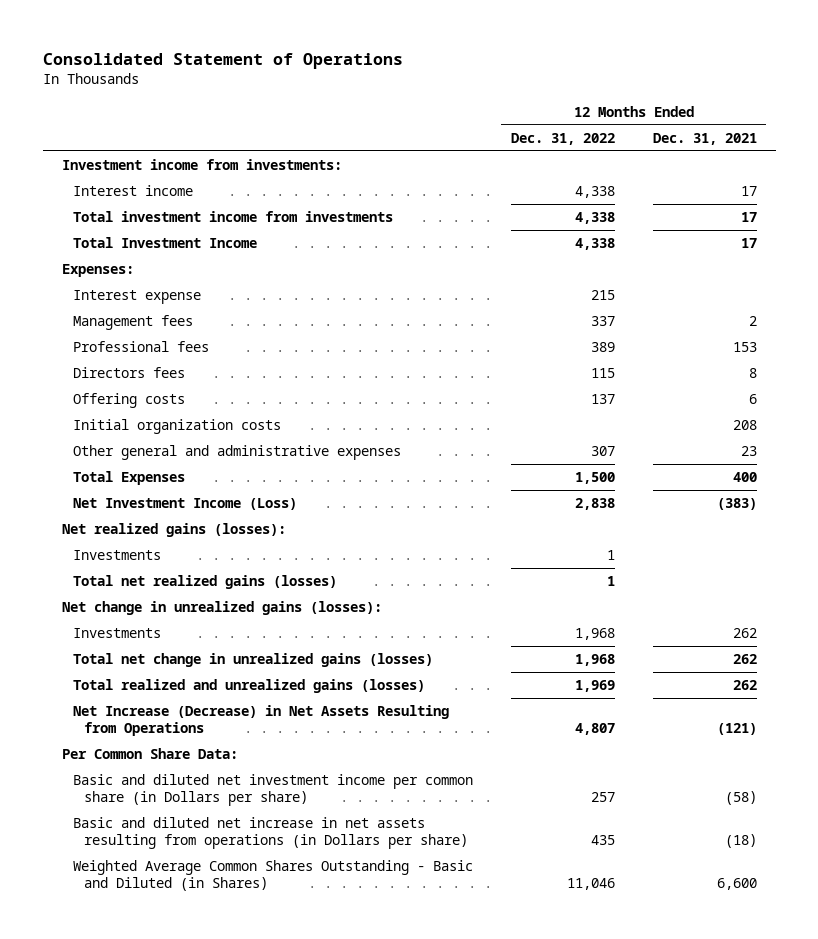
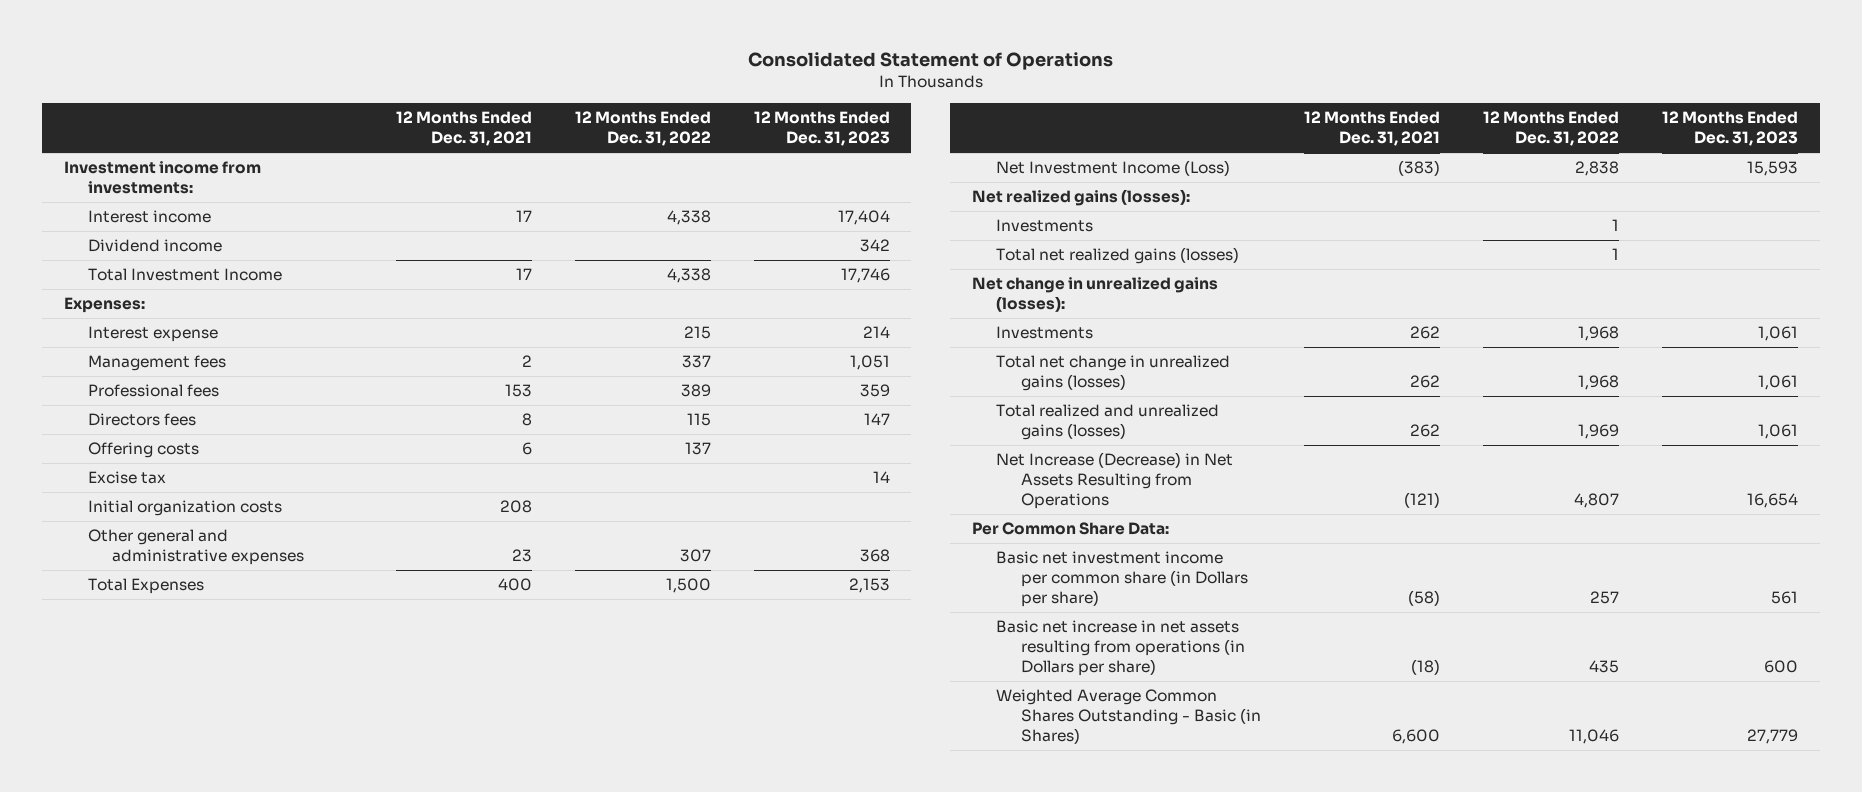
none -> [753,111,890,147] 12 Months Ended Dec. 31, 2023
[72,211,393,223] Total investment income from investments -> none
none -> [88,239,223,253] Dividend income
none -> [88,471,167,485] Excise tax
[72,774,473,806] Basic and diluted net investment income per common share (in Dollars per share) -> [996,551,1248,608] Basic net investment income per common share (in Dollars per share)
[72,817,468,849] Basic and diluted net increase in net assets resulting from operations (in Dollars per share) -> [996,620,1245,677] Basic net increase in net assets resulting from operations (in Dollars per share)
[72,860,473,891] Weighted Average Common Shares Outstanding - Basic and Diluted (in Shares) -> [996,689,1261,745] Weighted Average Common Shares Outstanding - Basic (in Shares)

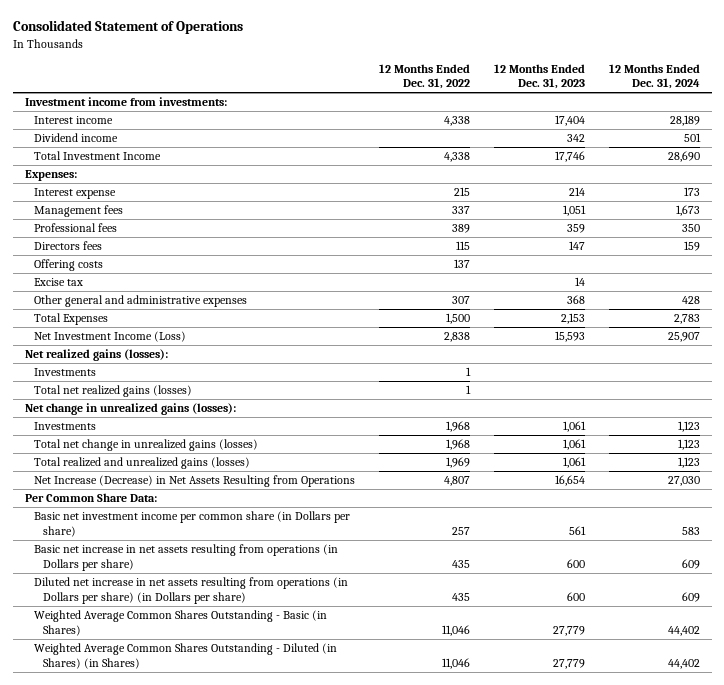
[395,111,532,147] 12 Months Ended Dec. 31, 2021 -> none
none -> [608,63,700,90] 12 Months Ended Dec. 31, 2024
[88,500,283,517] Initial organization costs -> none
none -> [33,577,348,604] Diluted net increase in net assets resulting from operations (in Dollars per share) (in Dollars per share)
none -> [33,643,337,669] Weighted Average Common Shares Outstanding - Diluted (in Shares) (in Shares)

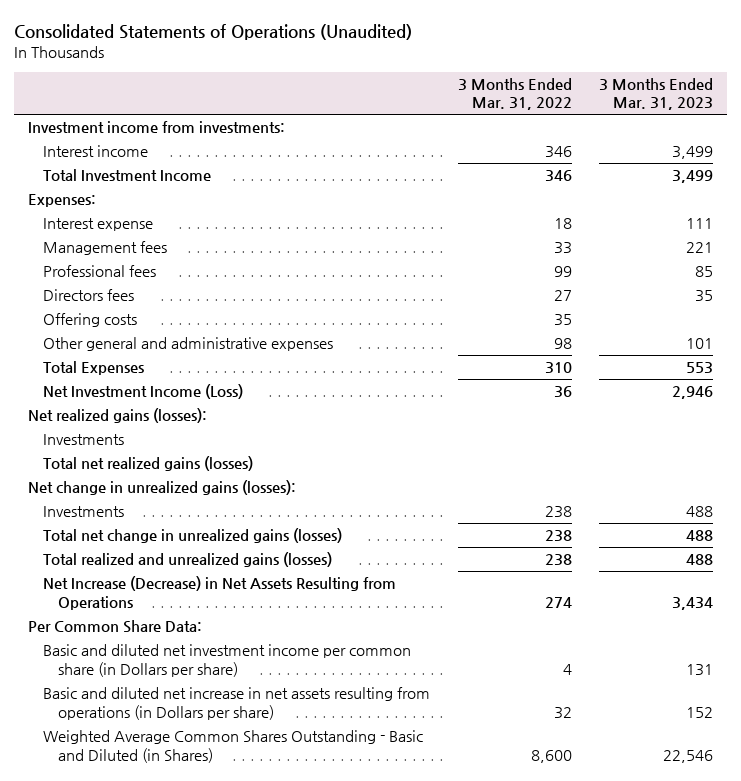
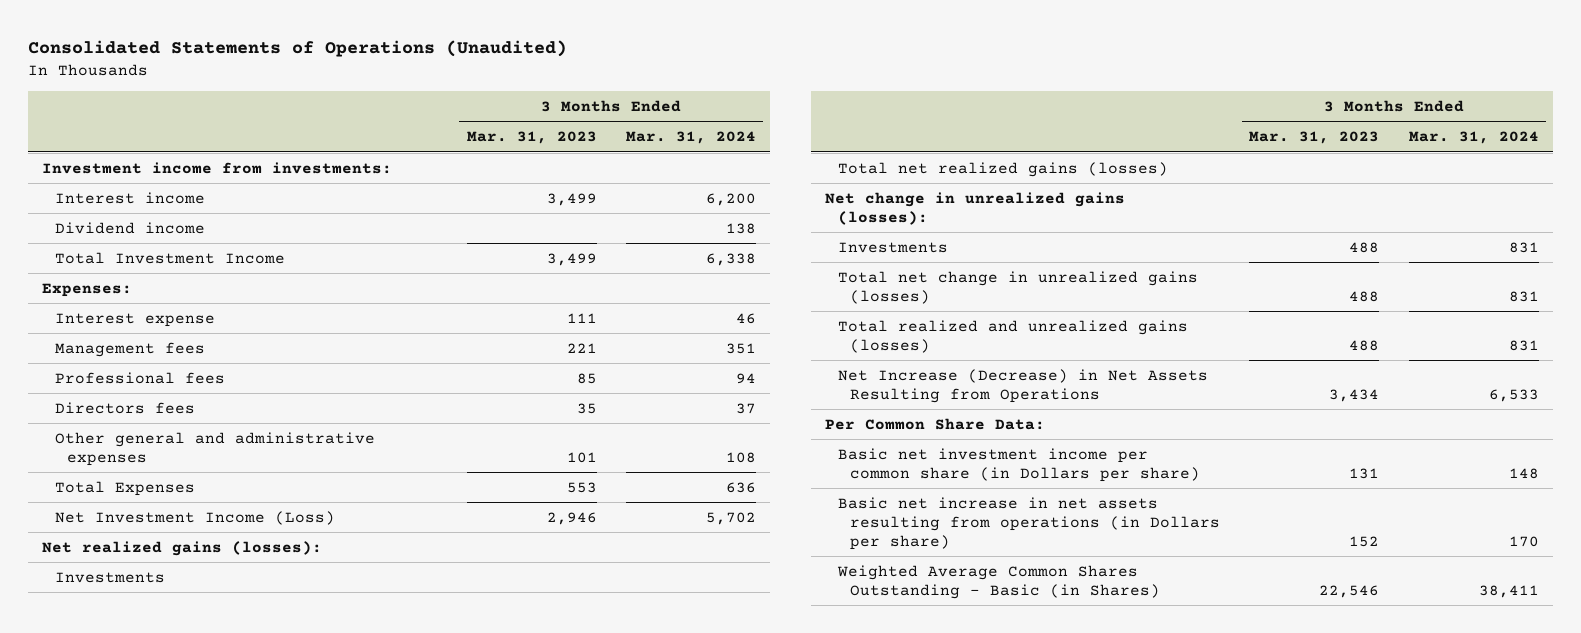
[457,77,572,111] 3 Months Ended Mar. 31, 2022 -> none
none -> [625,131,756,145] Mar. 31, 2024
none -> [54,221,205,234] Dividend income
[42,313,137,328] Offering costs -> none
[42,644,411,677] Basic and diluted net investment income per common share (in Dollars per share) -> [837,447,1201,482] Basic net investment income per common share (in Dollars per share)
[42,687,430,720] Basic and diluted net increase in net assets resulting from operations (in Dollars per share) -> [837,496,1221,550] Basic net increase in net assets resulting from operations (in Dollars per share)
[42,730,423,763] Weighted Average Common Shares Outstanding - Basic and Diluted (in Shares) -> [836,564,1161,599] Weighted Average Common Shares Outstanding - Basic (in Shares)

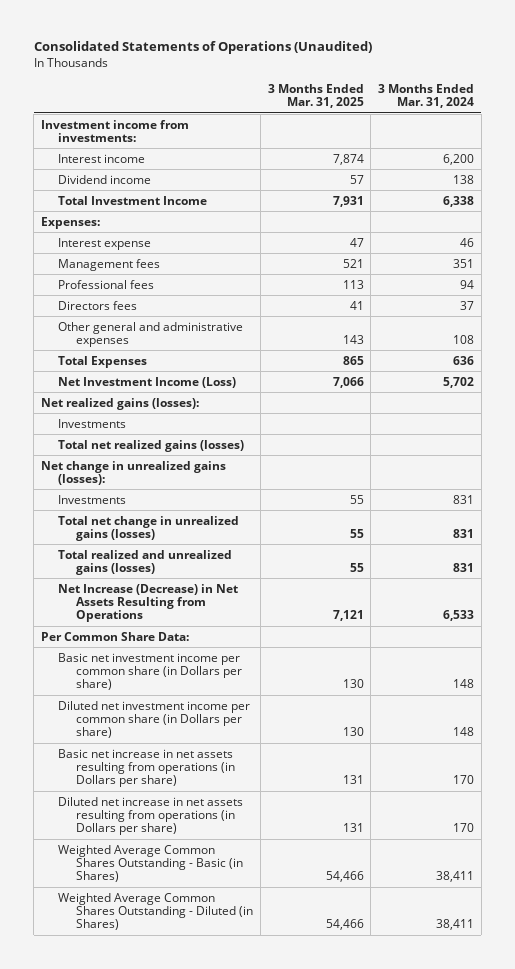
[466,131,597,145] Mar. 31, 2023 -> none
none -> [267,84,364,109] 3 Months Ended Mar. 31, 2025
none -> [58,700,251,739] Diluted net investment income per common share (in Dollars per share)
none -> [58,796,244,836] Diluted net increase in net assets resulting from operations (in Dollars per share)
none -> [58,892,254,931] Weighted Average Common Shares Outstanding - Diluted (in Shares)

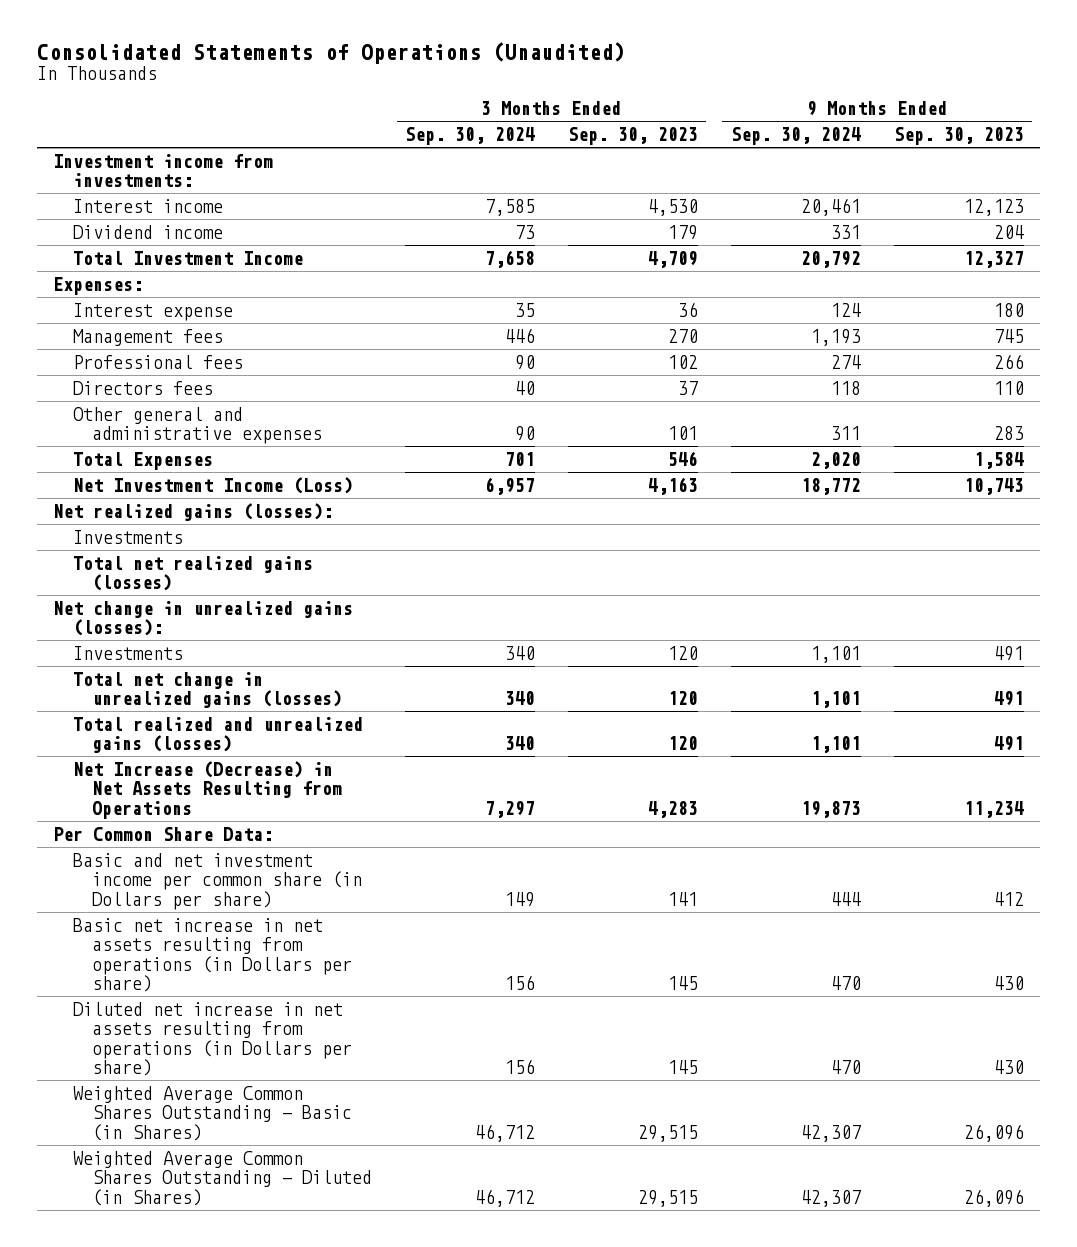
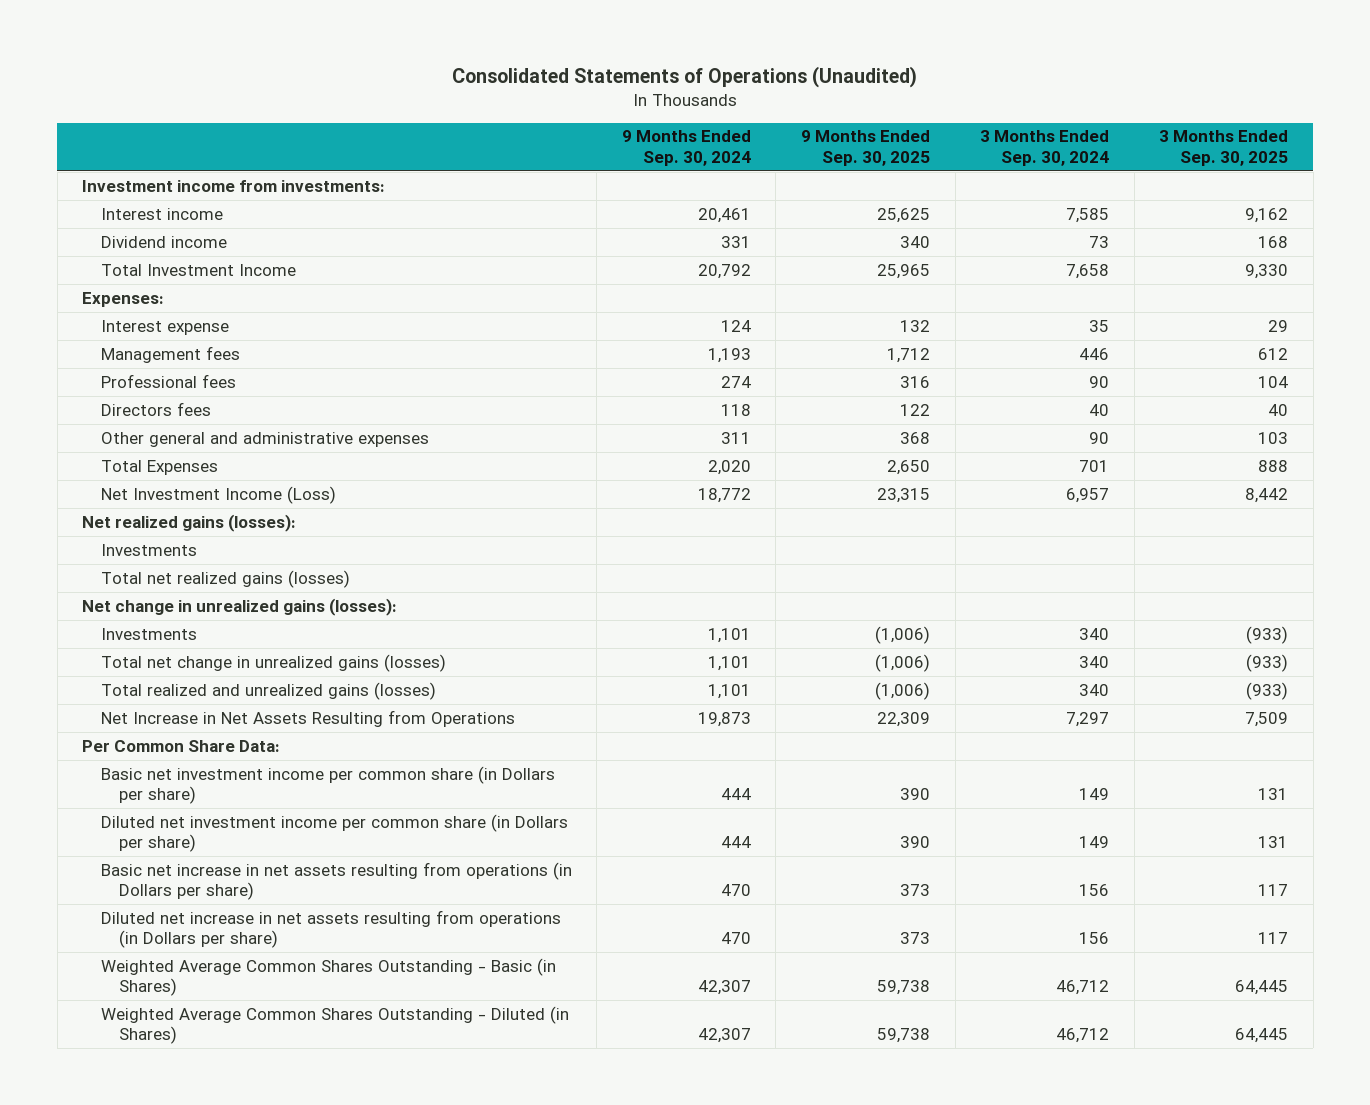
[567,127,698,146] Sep. 30, 2023 -> none
[893,127,1024,146] Sep. 30, 2023 -> none
none -> [800,130,930,167] 9 Months Ended Sep. 30, 2025
none -> [1159,130,1289,167] 3 Months Ended Sep. 30, 2025
[72,760,342,819] Net Increase (Decrease) in Net Assets Resulting from Operations -> [100,709,515,727] Net Increase in Net Assets Resulting from Operations
[72,852,362,910] Basic and net investment income per common share (in Dollars per share) -> [100,765,555,805] Basic net investment income per common share (in Dollars per share)
none -> [100,813,568,853] Diluted net investment income per common share (in Dollars per share)

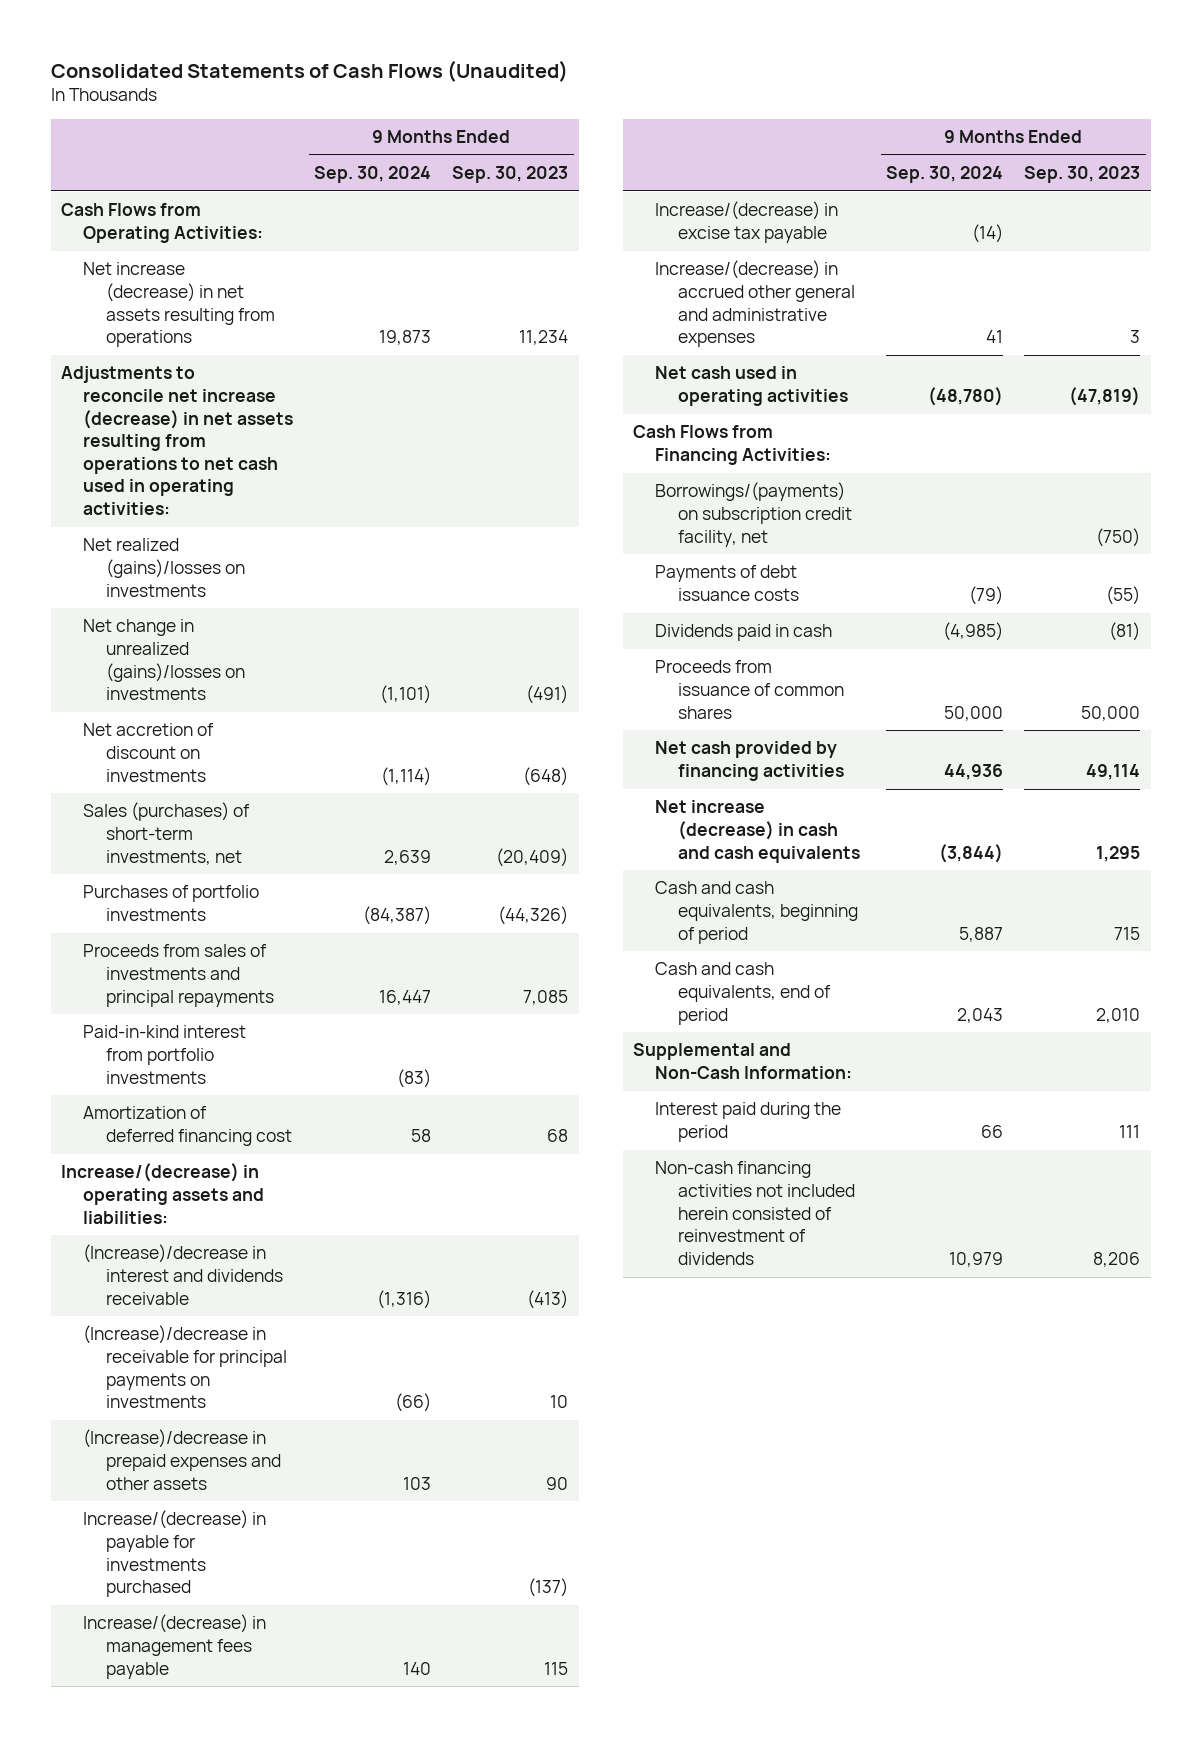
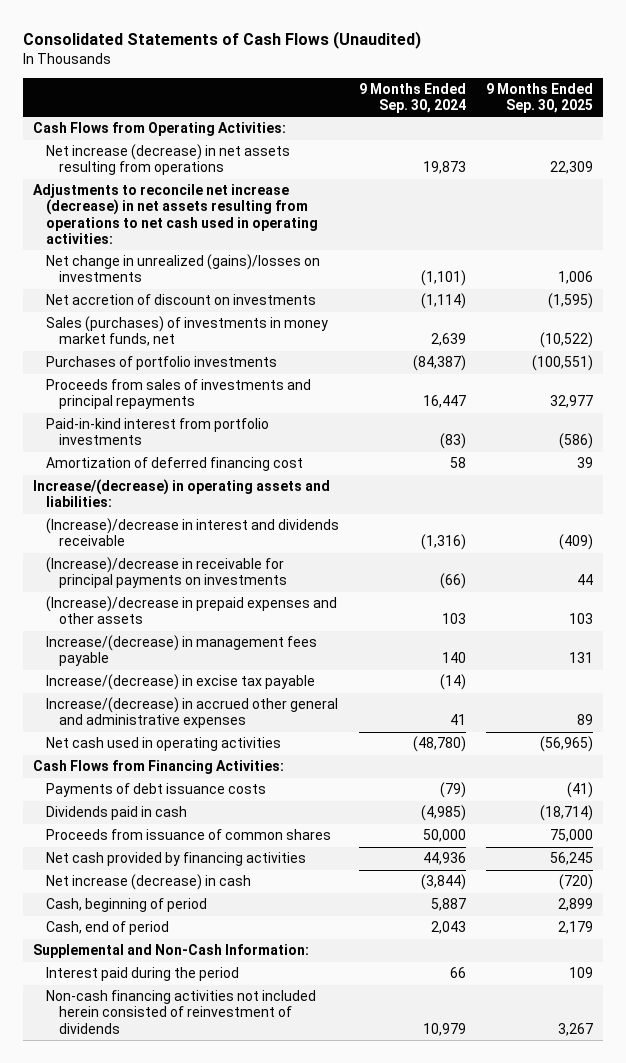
[452,165,569,183] Sep. 30, 2023 -> none
none -> [485,82,593,114] 9 Months Ended Sep. 30, 2025
[83,538,245,597] Net realized (gains)/losses on investments -> none
[83,802,251,865] Sales (purchases) of short-term investments, net -> [46,316,329,347] Sales (purchases) of investments in money market funds, net
[83,1510,267,1598] Increase/(decrease) in payable for investments purchased -> none
[655,482,852,547] Borrowings/(payments) on subscription credit facility, net -> none
[655,800,860,863] Net increase (decrease) in cash and cash equivalents -> [46,874,252,891] Net increase (decrease) in cash
[655,881,858,944] Cash and cash equivalents, beginning of period -> [46,898,208,913] Cash, beginning of period
[655,962,831,1025] Cash and cash equivalents, end of period -> [46,921,170,936] Cash, end of period

